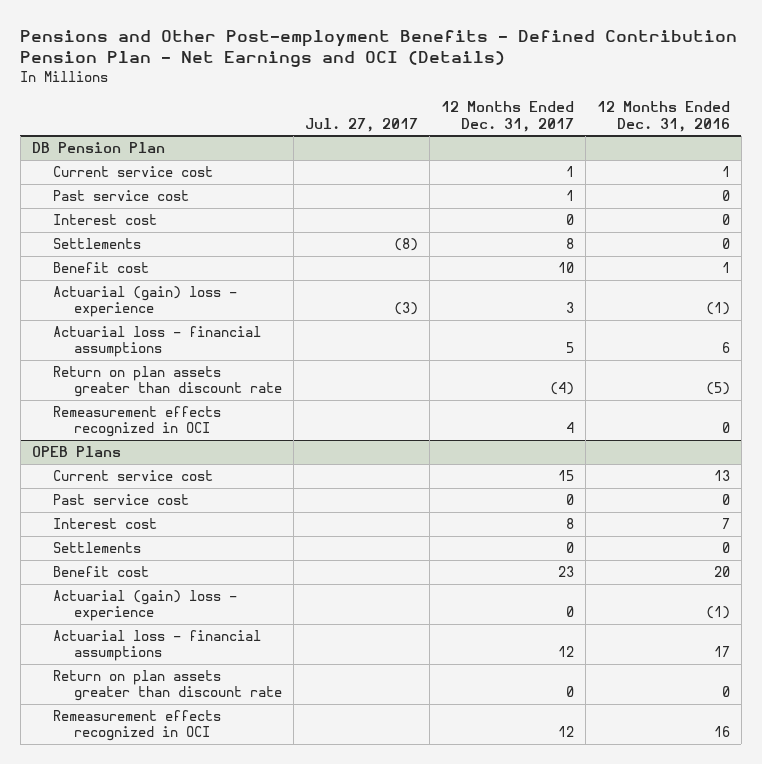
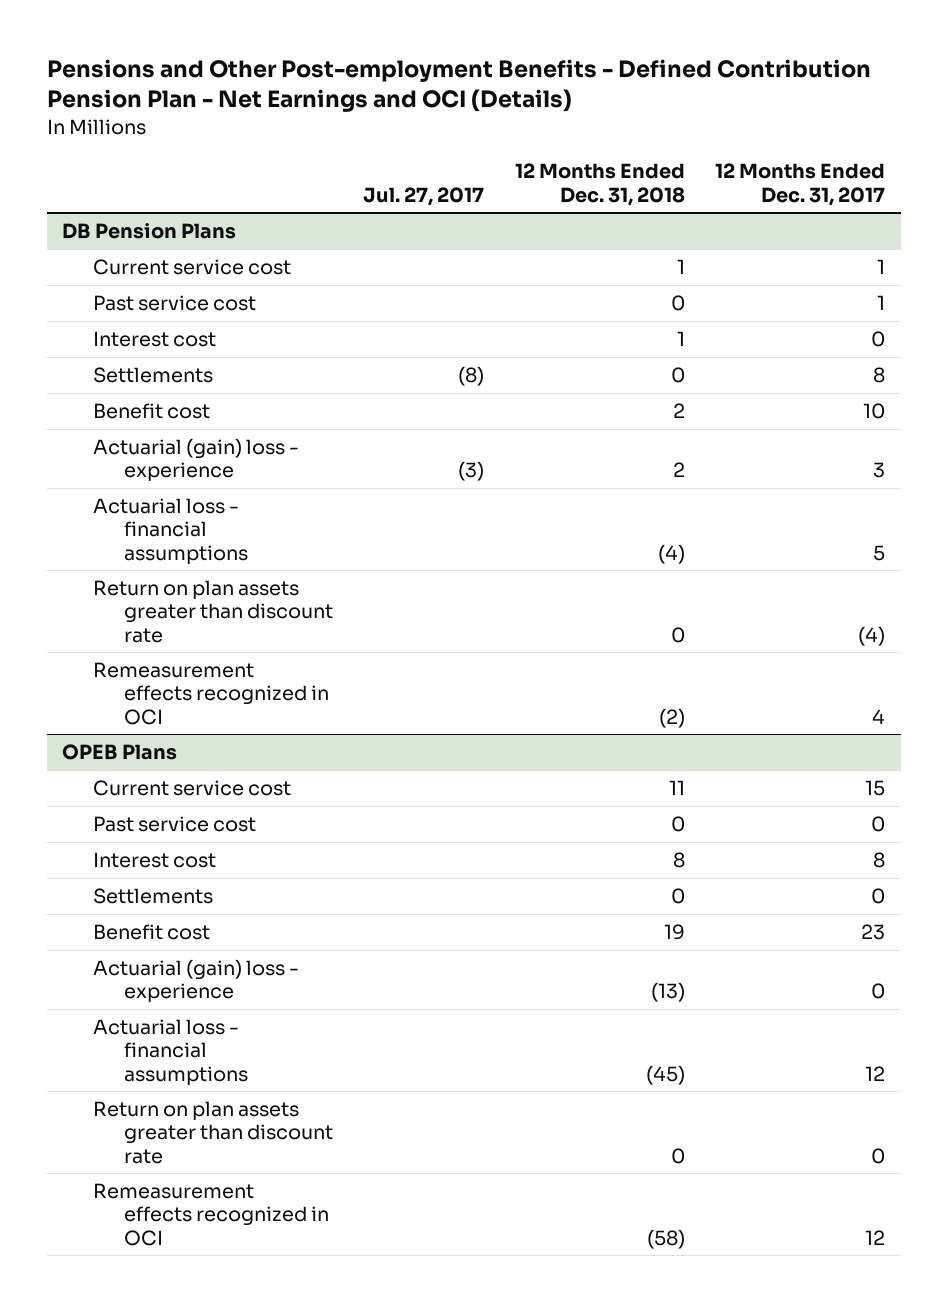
[596,101,730,132] 12 Months Ended Dec. 31, 2016 -> none
none -> [514,163,685,206] 12 Months Ended Dec. 31, 2018
[31,142,165,154] DB Pension Plan -> [62,223,237,240] DB Pension Plans

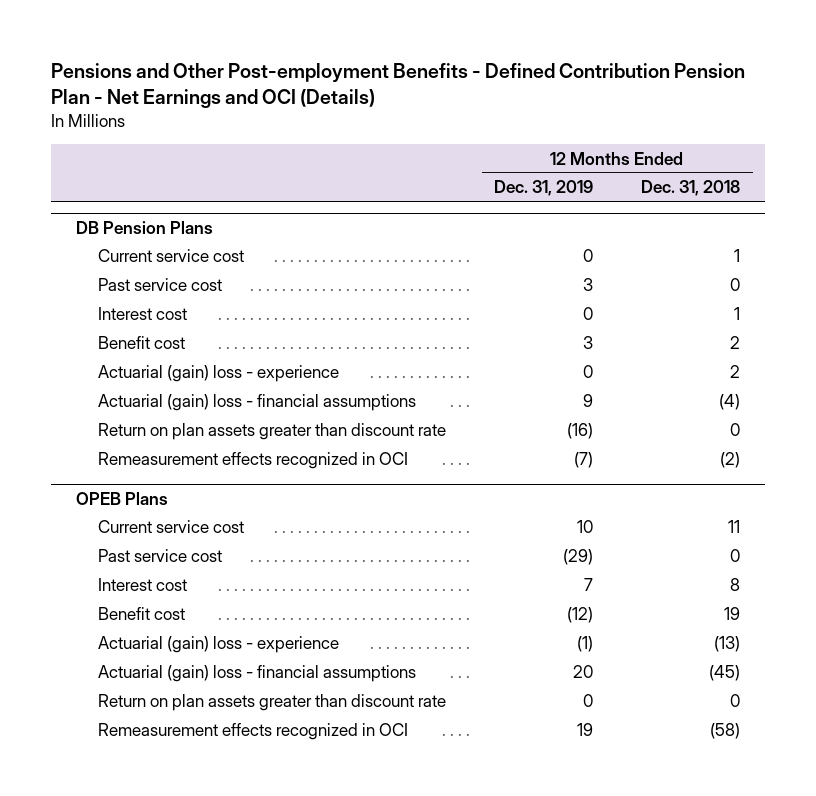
[363,186,485,206] Jul. 27, 2017 -> none
[715,163,886,206] 12 Months Ended Dec. 31, 2017 -> none
none -> [494,180,594,197] Dec. 31, 2019
[92,367,213,384] Settlements -> none
[92,498,248,564] Actuarial loss - financial assumptions -> [97,394,416,412] Actuarial (gain) loss - financial assumptions
[92,888,213,905] Settlements -> none
[92,1019,248,1085] Actuarial loss - financial assumptions -> [97,665,416,683] Actuarial (gain) loss - financial assumptions

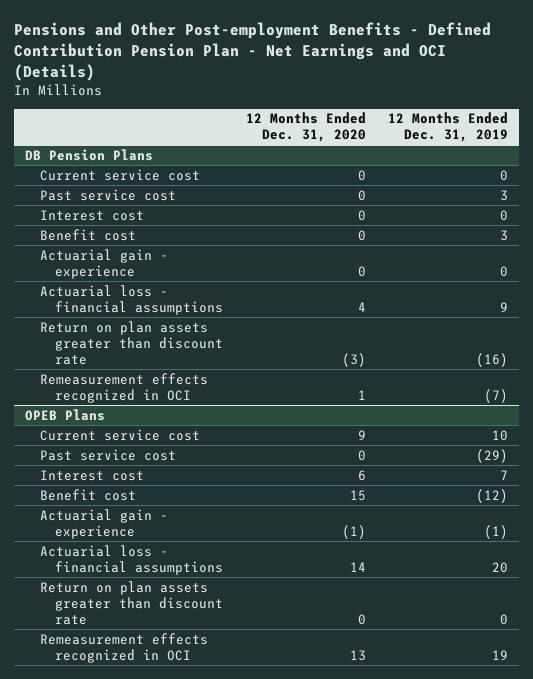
[641,180,741,197] Dec. 31, 2018 -> none
none -> [245,112,366,143] 12 Months Ended Dec. 31, 2020
[97,365,339,383] Actuarial (gain) loss - experience -> [40,248,169,279] Actuarial gain - experience
[97,394,416,412] Actuarial (gain) loss - financial assumptions -> [40,284,224,315] Actuarial loss - financial assumptions
[97,636,339,654] Actuarial (gain) loss - experience -> [40,508,169,539] Actuarial gain - experience
[97,665,416,683] Actuarial (gain) loss - financial assumptions -> [40,544,224,575] Actuarial loss - financial assumptions

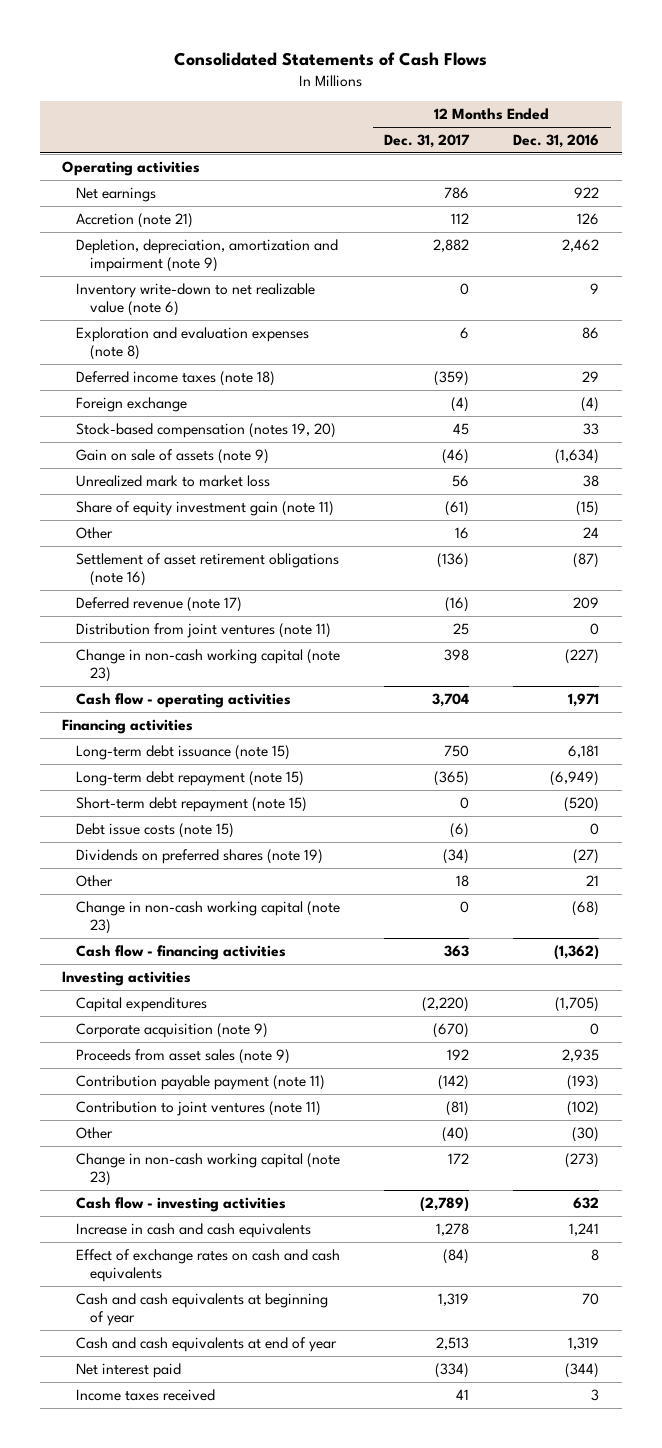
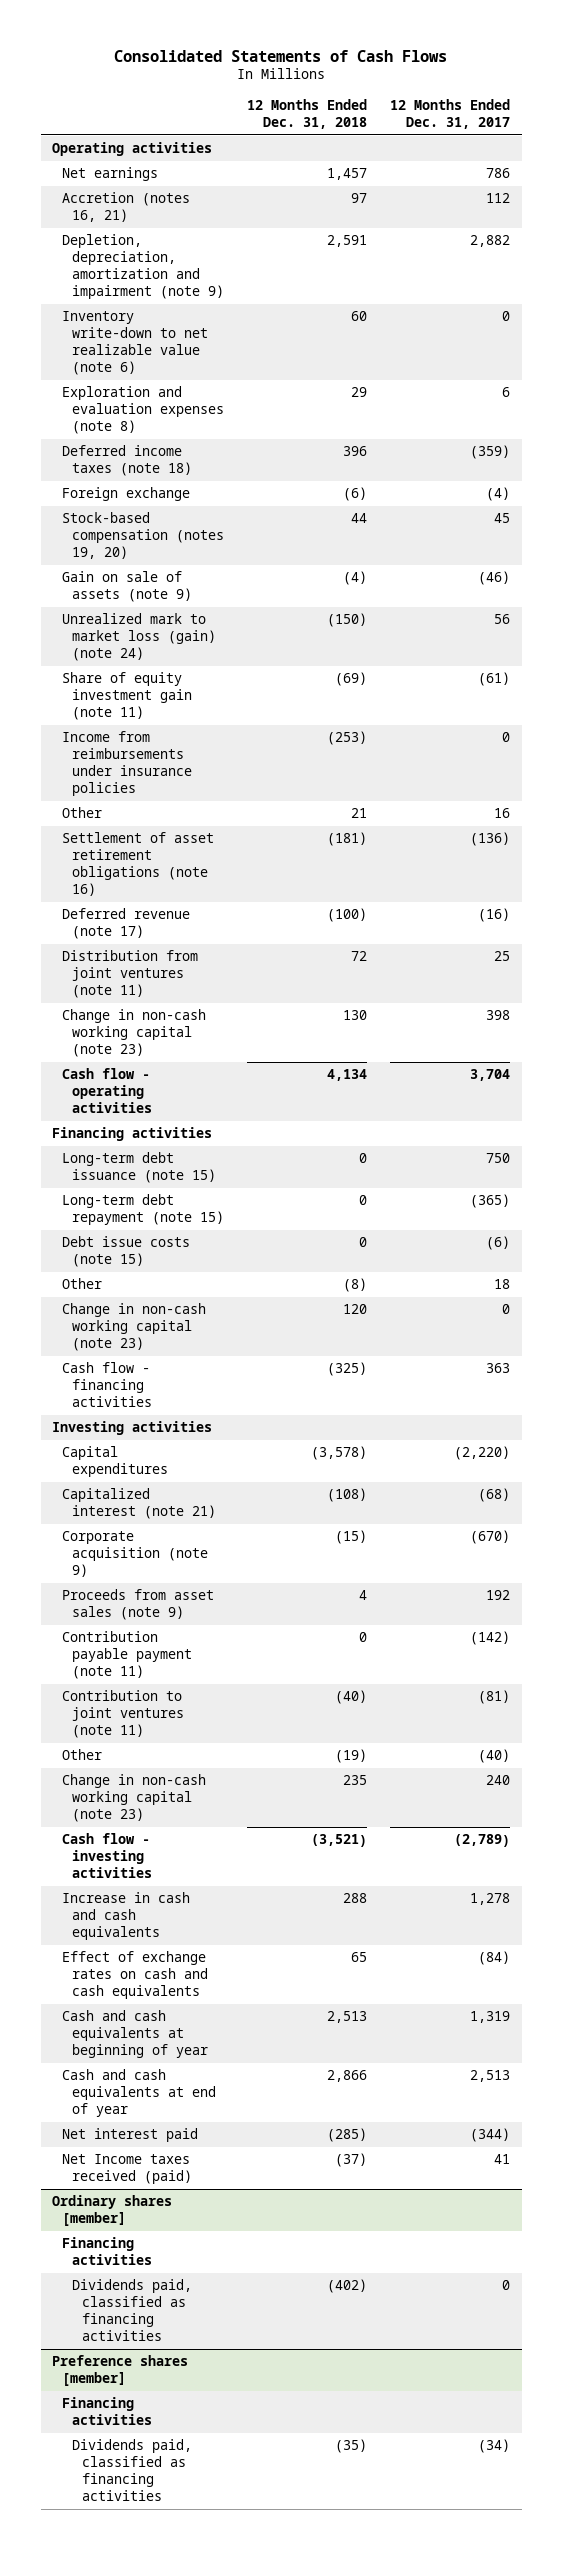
[513,134,600,149] Dec. 31, 2016 -> none
none -> [247,98,368,130] 12 Months Ended Dec. 31, 2018
[76,213,194,229] Accretion (note 21) -> [62,192,191,223] Accretion (notes 16, 21)
[76,475,271,488] Unrealized mark to market loss -> [62,613,217,662] Unrealized mark to market loss (gain) (note 24)
none -> [62,731,193,797] Income from reimbursements under insurance policies
[76,797,308,813] Short-term debt repayment (note 15) -> none
[76,849,324,865] Dividends on preferred shares (note 19) -> none
none -> [62,1488,217,1520] Capitalized interest (note 21)
[448,1153,470,1165] 172 -> [486,1775,511,1786] 240
[435,1363,470,1379] (334) -> [470,2128,511,2143] (344)
[76,1389,216,1402] Income taxes received -> [62,2154,193,2185] Net Income taxes received (paid)
none -> [52,2195,173,2227] Ordinary shares [member]
none -> [62,2237,153,2266] Financing activities
none -> [72,2279,193,2342] Dividends paid, classified as financing activities
none -> [52,2355,189,2387] Preference shares [member]
none -> [62,2397,153,2426] Financing activities
none -> [72,2439,193,2502] Dividends paid, classified as financing activities

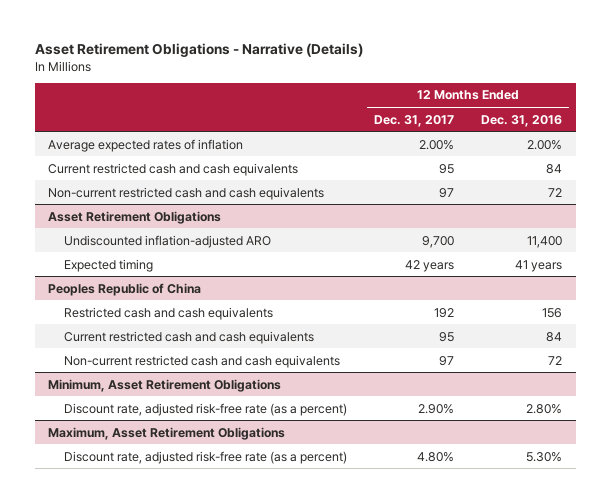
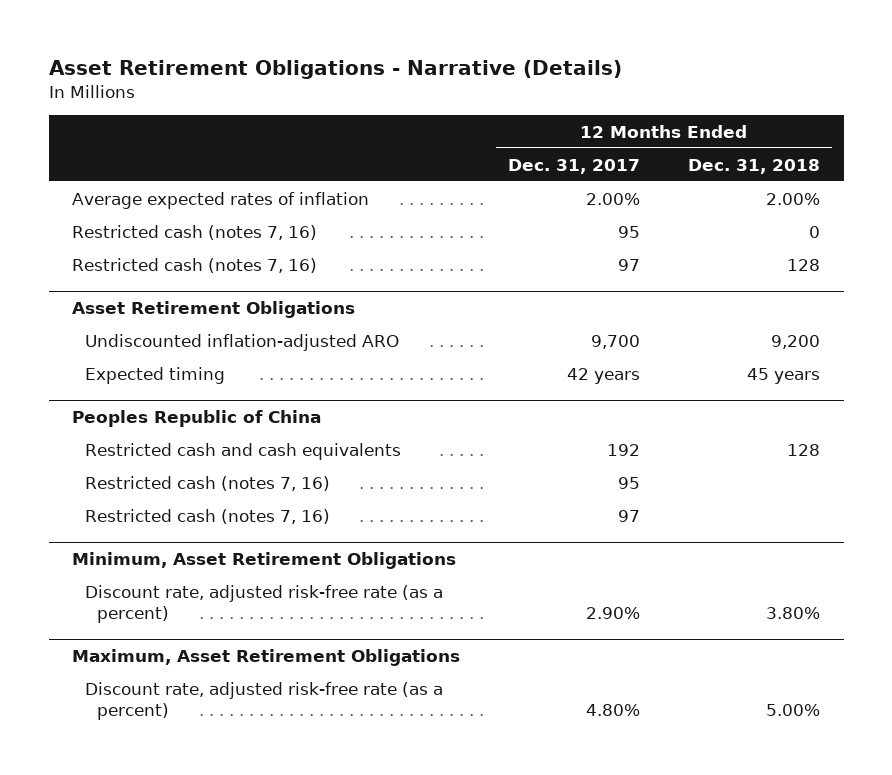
[481,114,563,127] Dec. 31, 2016 -> none
none -> [687,158,820,174] Dec. 31, 2018
[48,162,299,176] Current restricted cash and cash equivalents -> [72,224,318,240] Restricted cash (notes 7, 16)
[48,186,325,200] Non-current restricted cash and cash equivalents -> [72,257,318,273] Restricted cash (notes 7, 16)
[64,330,315,344] Current restricted cash and cash equivalents -> [84,475,330,491] Restricted cash (notes 7, 16)
[64,354,341,368] Non-current restricted cash and cash equivalents -> [84,508,330,524] Restricted cash (notes 7, 16)

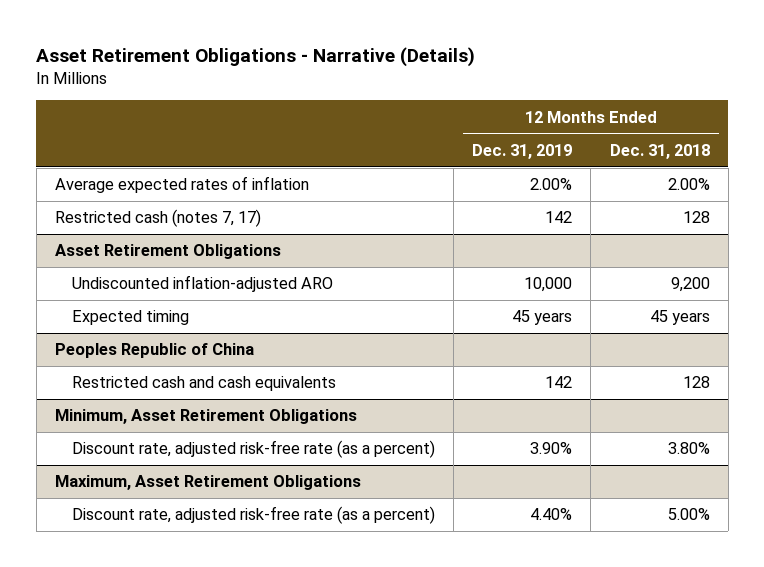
[508,158,641,174] Dec. 31, 2017 -> none
none -> [472,144,573,160] Dec. 31, 2019
[72,224,318,240] Restricted cash (notes 7, 16) -> none
[72,257,318,273] Restricted cash (notes 7, 16) -> [54,209,261,228] Restricted cash (notes 7, 17)
[84,475,330,491] Restricted cash (notes 7, 16) -> none
[84,508,330,524] Restricted cash (notes 7, 16) -> none

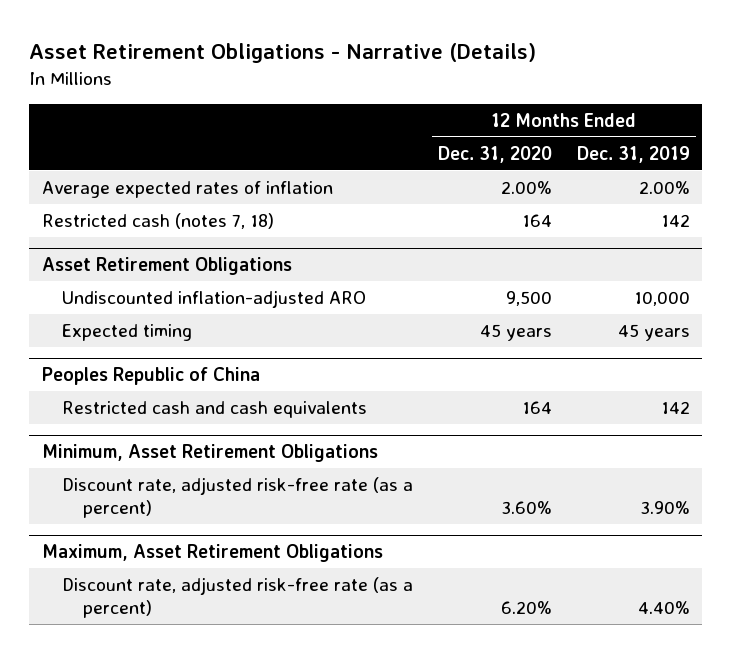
[609,144,710,160] Dec. 31, 2018 -> none
none -> [438,145,553,163] Dec. 31, 2020
[54,209,261,228] Restricted cash (notes 7, 17) -> [41,212,274,229] Restricted cash (notes 7, 18)

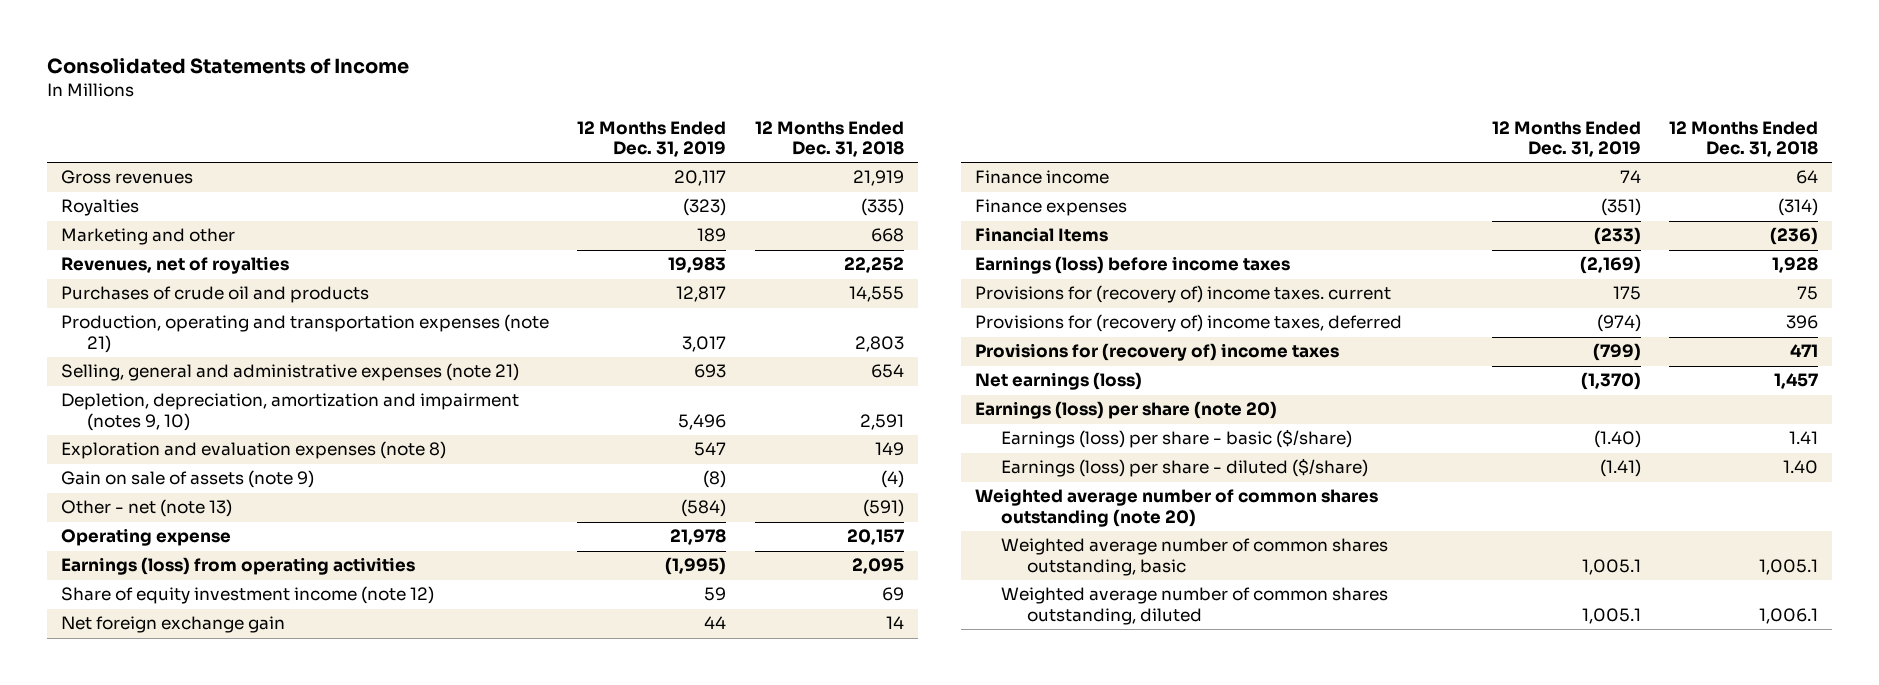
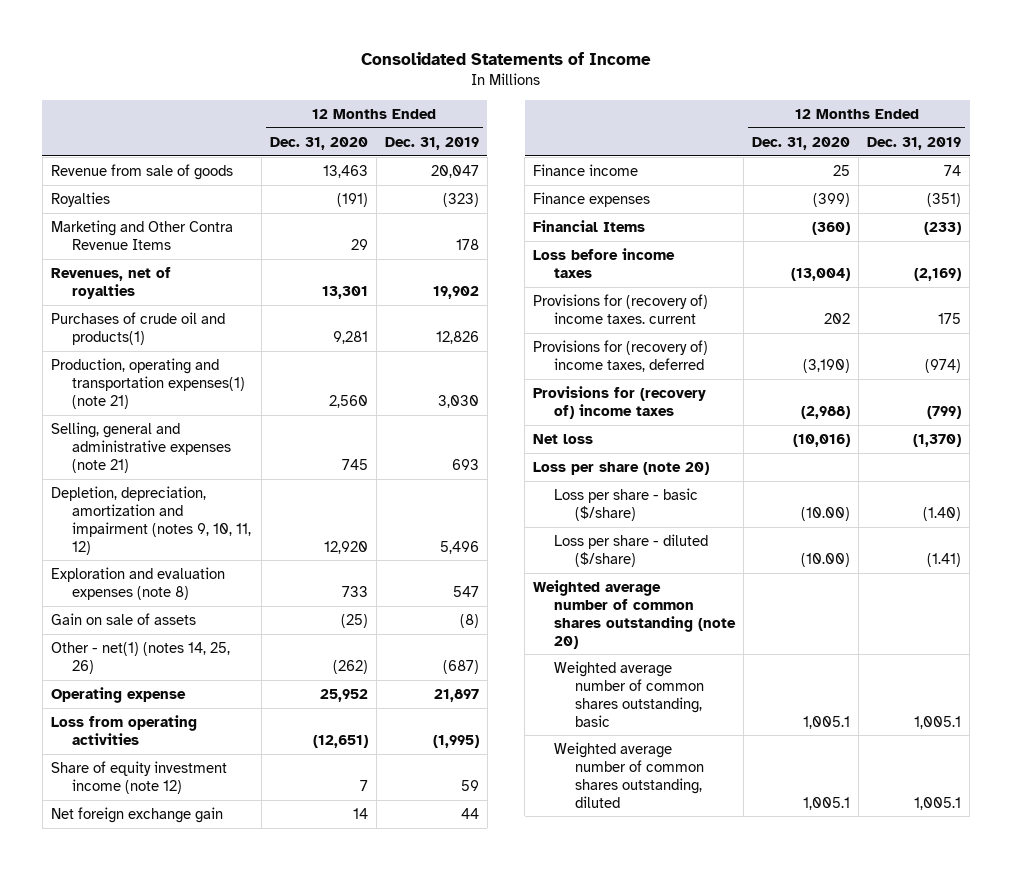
[754,120,904,158] 12 Months Ended Dec. 31, 2018 -> none
none -> [269,136,368,150] Dec. 31, 2020
[60,170,193,185] Gross revenues -> none
none -> [50,163,233,180] Revenue from sale of goods
[60,228,235,246] Marketing and other -> [50,219,233,250] Marketing and Other Contra Revenue Items
[697,228,727,243] 189 -> [455,238,479,250] 178
[668,257,727,274] 19,983 -> [432,285,479,299] 19,902
[60,286,369,304] Purchases of crude oil and products -> [50,311,225,345] Purchases of crude oil and products(1)
[676,286,727,303] 12,817 -> [435,330,479,344] 12,826
[60,314,549,354] Production, operating and transportation expenses (note 21) -> [50,357,245,409] Production, operating and transportation expenses(1) (note 21)
[682,336,727,353] 3,017 -> [437,394,479,408] 3,030
[60,393,519,432] Depletion, depreciation, amortization and impairment (notes 9, 10) -> [50,485,251,555] Depletion, depreciation, amortization and impairment (notes 9, 10, 11, 12)
[60,470,314,489] Gain on sale of assets (note 9) -> [50,612,196,625] Gain on sale of assets
[60,499,232,518] Other - net (note 13) -> [50,641,230,674] Other - net(1) (notes 14, 25, 26)
[681,499,727,518] (584) -> [442,659,479,674] (687)
[670,529,727,546] 21,978 -> [433,688,479,702] 21,897
[60,557,415,576] Earnings (loss) from operating activities -> [50,714,197,745] Loss from operating activities
[975,256,1291,275] Earnings (loss) before income taxes -> [533,247,676,278] Loss before income taxes
[975,372,1143,391] Net earnings (loss) -> [533,433,594,444] Net loss
[975,401,1278,420] Earnings (loss) per share (note 20) -> [533,461,710,475] Loss per share (note 20)
[1001,429,1353,449] Earnings (loss) per share - basic ($/share) -> [553,487,698,521] Loss per share - basic ($/share)
[1001,458,1369,478] Earnings (loss) per share - diluted ($/share) -> [553,533,708,567] Loss per share - diluted ($/share)

